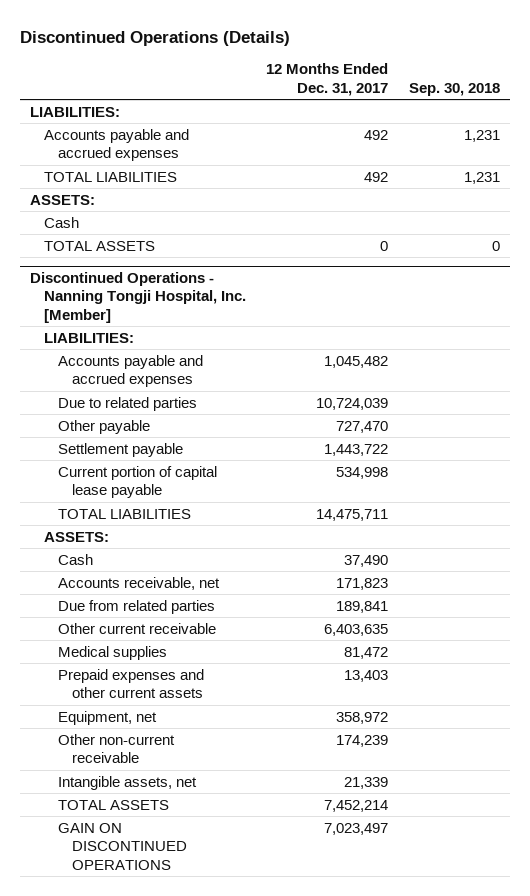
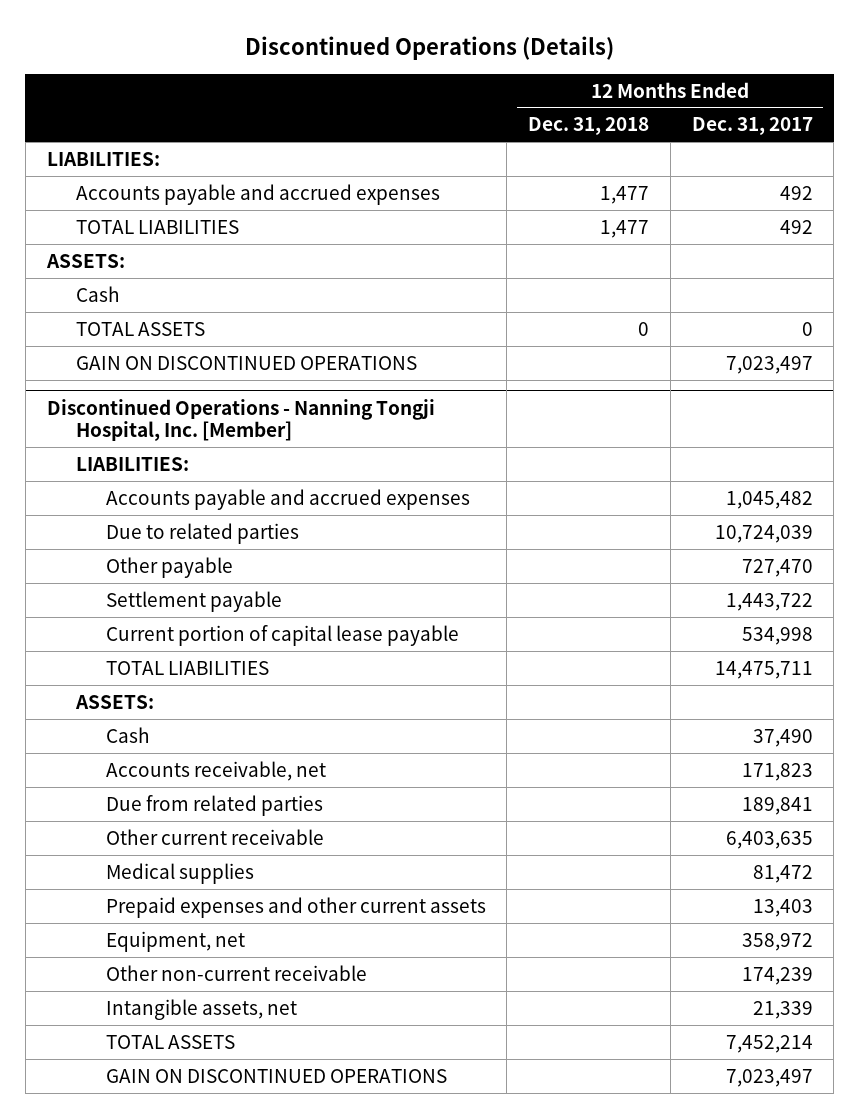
[408,82,500,96] Sep. 30, 2018 -> none
none -> [528,117,650,136] Dec. 31, 2018
none -> [76,355,418,370] GAIN ON DISCONTINUED OPERATIONS

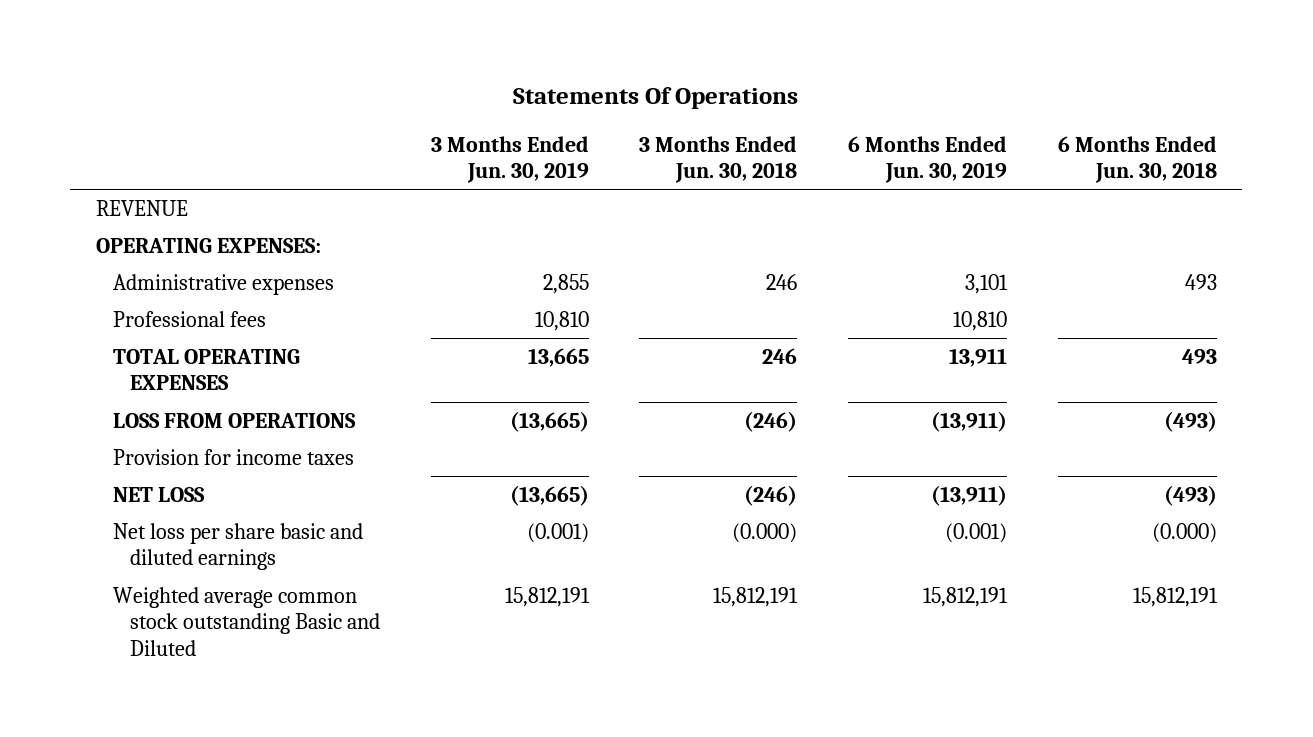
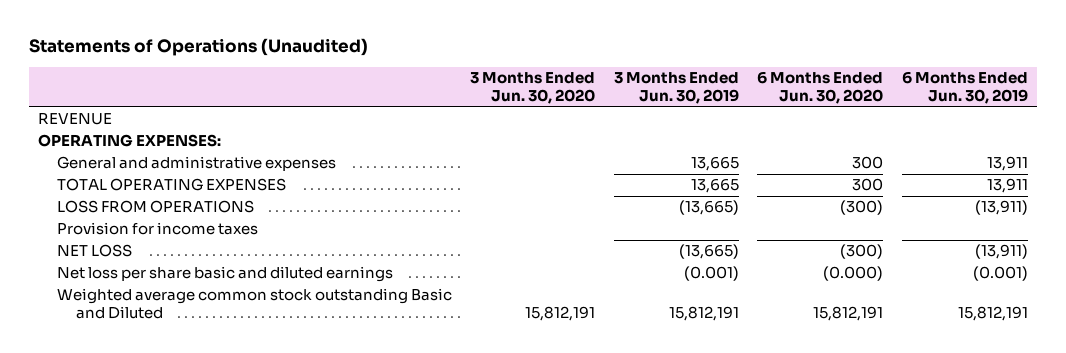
[513,86,799,109] Statements Of Operations -> [28,38,368,57] Statements of Operations (Unaudited)
[639,135,798,183] 3 Months Ended Jun. 30, 2018 -> none
[1058,135,1218,183] 6 Months Ended Jun. 30, 2018 -> none
none -> [470,72,596,105] 3 Months Ended Jun. 30, 2020
none -> [757,71,884,105] 6 Months Ended Jun. 30, 2020
[112,311,266,328] Professional fees -> none
[112,274,334,296] Administrative expenses -> [56,156,336,172] General and administrative expenses
[542,274,589,295] 2,855 -> [690,156,739,172] 13,665
[965,274,1009,295] 3,101 -> [986,156,1028,172] 13,911

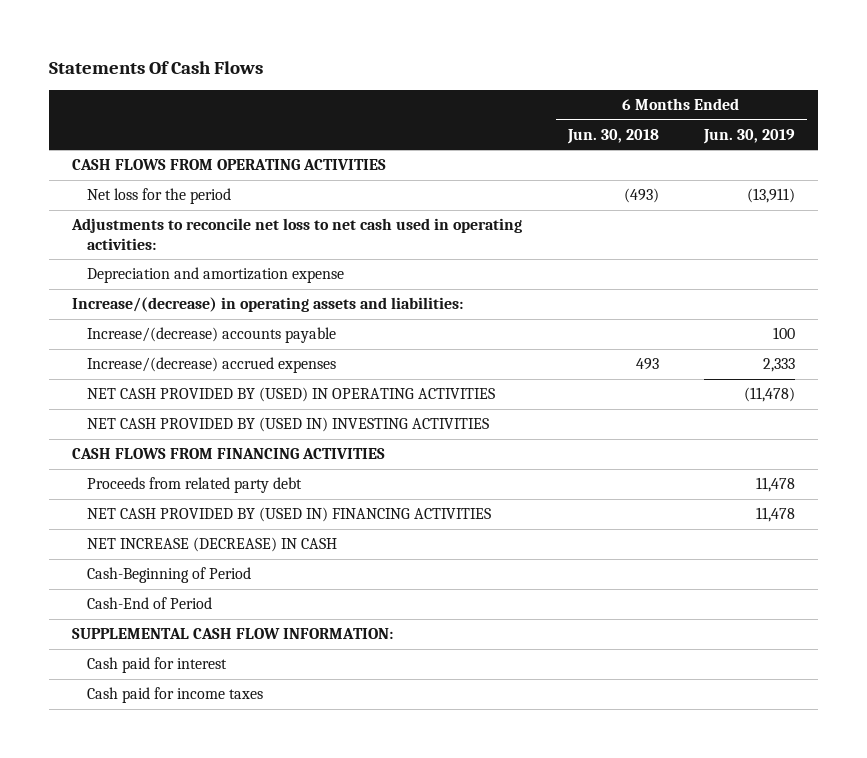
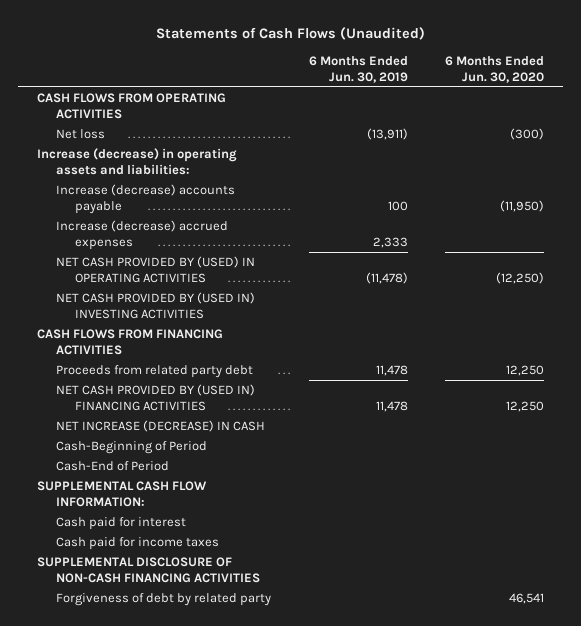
[49,61,264,75] Statements Of Cash Flows -> [155,27,425,41] Statements of Cash Flows (Unaudited)
[566,128,659,144] Jun. 30, 2018 -> none
none -> [445,56,545,83] 6 Months Ended Jun. 30, 2020
[71,218,523,250] Adjustments to reconcile net loss to net cash used in operating activities: -> none
[87,267,345,284] Depreciation and amortization expense -> none
[87,188,232,205] Net loss for the period -> [55,129,105,140] Net loss
[72,297,464,313] Increase/(decrease) in operating assets and liabilities: -> [37,148,238,175] Increase (decrease) in operating assets and liabilities:
[87,327,337,344] Increase/(decrease) accounts payable -> [55,184,235,214] Increase (decrease) accounts payable
[87,357,337,374] Increase/(decrease) accrued expenses -> [55,220,228,250] Increase (decrease) accrued expenses
none -> [37,557,260,583] SUPPLEMENTAL DISCLOSURE OF NON-CASH FINANCING ACTIVITIES
none -> [55,593,271,607] Forgiveness of debt by related party

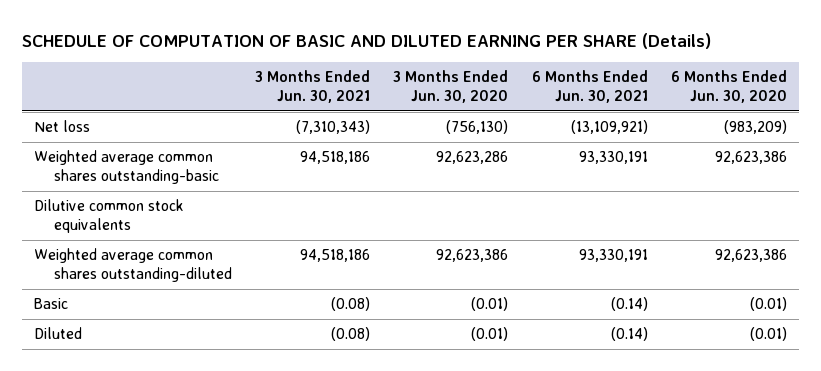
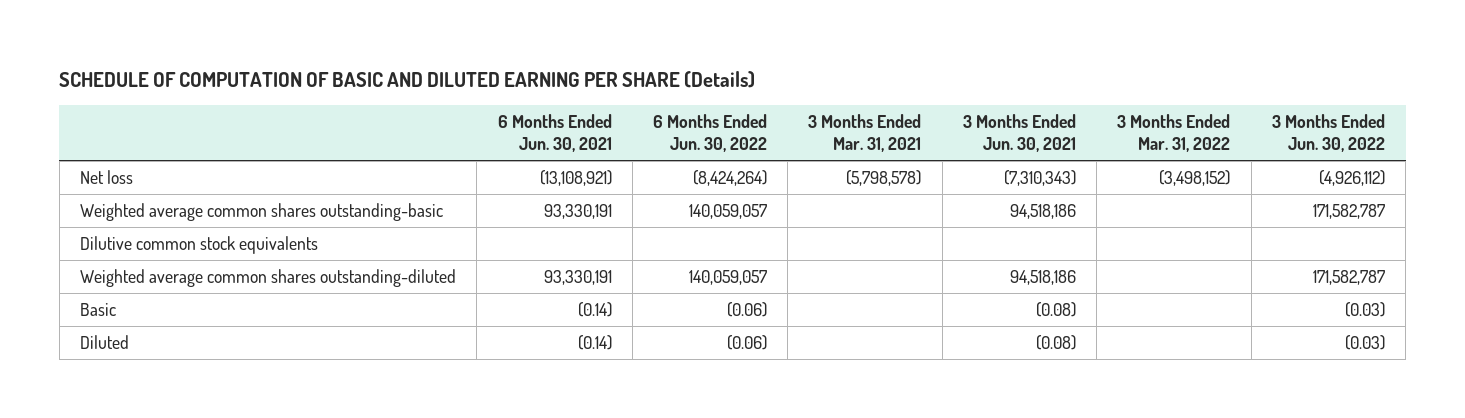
[393,70,509,104] 3 Months Ended Jun. 30, 2020 -> none
[670,70,787,104] 6 Months Ended Jun. 30, 2020 -> none
none -> [653,113,768,153] 6 Months Ended Jun. 30, 2022
none -> [808,113,922,153] 3 Months Ended Mar. 31, 2021
none -> [1117,113,1231,153] 3 Months Ended Mar. 31, 2022
none -> [1271,113,1385,153] 3 Months Ended Jun. 30, 2022
[570,120,648,135] (13,109,921) -> [539,170,612,187] (13,108,921)

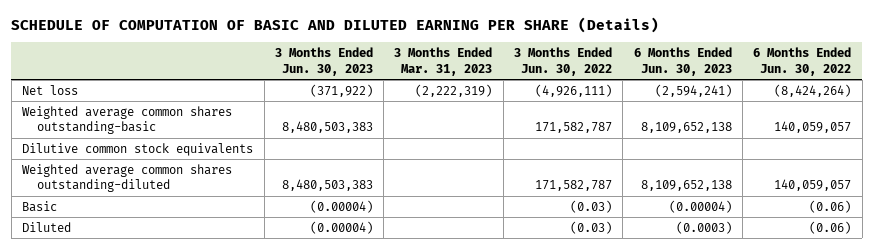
[497,113,612,153] 6 Months Ended Jun. 30, 2021 -> none
[808,113,922,153] 3 Months Ended Mar. 31, 2021 -> none
[962,113,1076,153] 3 Months Ended Jun. 30, 2021 -> none
[1117,113,1231,153] 3 Months Ended Mar. 31, 2022 -> none
none -> [274,47,373,76] 3 Months Ended Jun. 30, 2023
none -> [394,47,493,76] 3 Months Ended Mar. 31, 2023
none -> [633,47,732,76] 6 Months Ended Jun. 30, 2023
[1318,170,1385,187] (4,926,112) -> [535,83,613,97] (4,926,111)

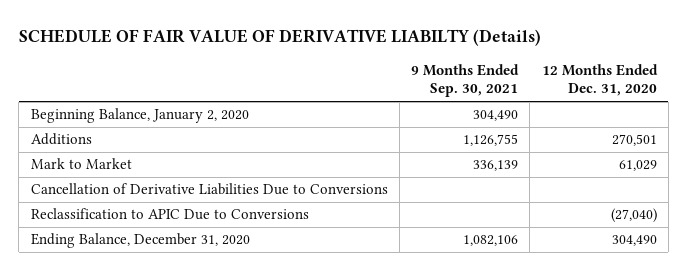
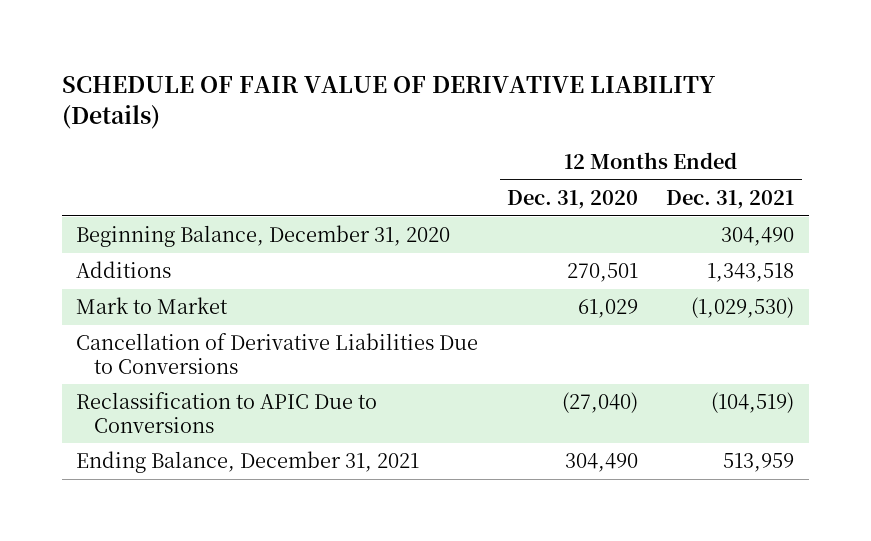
[18,29,541,47] SCHEDULE OF FAIR VALUE OF DERIVATIVE LIABILTY (Details) -> [62,75,716,129] SCHEDULE OF FAIR VALUE OF DERIVATIVE LIABILITY (Details)
[411,63,520,98] 9 Months Ended Sep. 30, 2021 -> none
none -> [666,189,795,209] Dec. 31, 2021
[30,108,249,124] Beginning Balance, January 2, 2020 -> [76,225,451,248] Beginning Balance, December 31, 2020
[30,233,250,249] Ending Balance, December 31, 2020 -> [76,451,420,474] Ending Balance, December 31, 2021

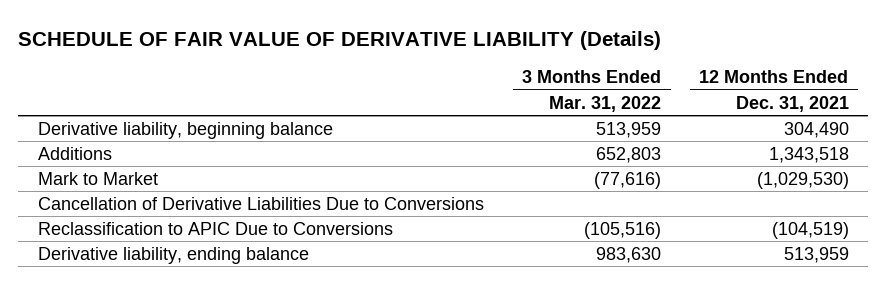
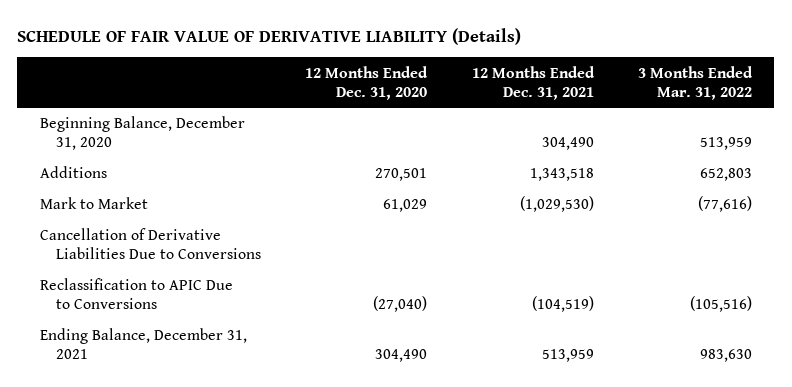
none -> [305,65,429,100] 12 Months Ended Dec. 31, 2020
[37,121,333,139] Derivative liability, beginning balance -> [39,116,245,151] Beginning Balance, December 31, 2020
[37,246,309,264] Derivative liability, ending balance -> [39,328,247,360] Ending Balance, December 31, 2021

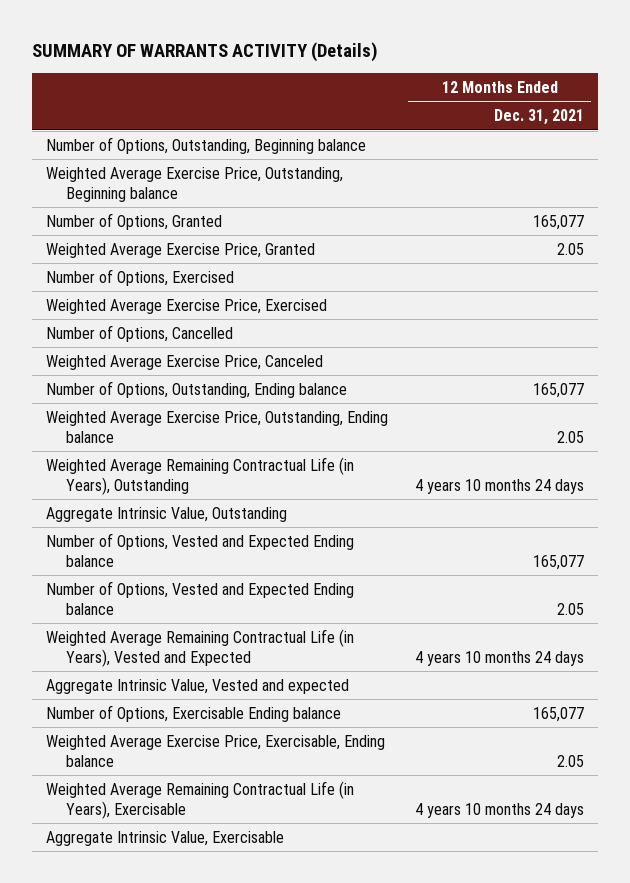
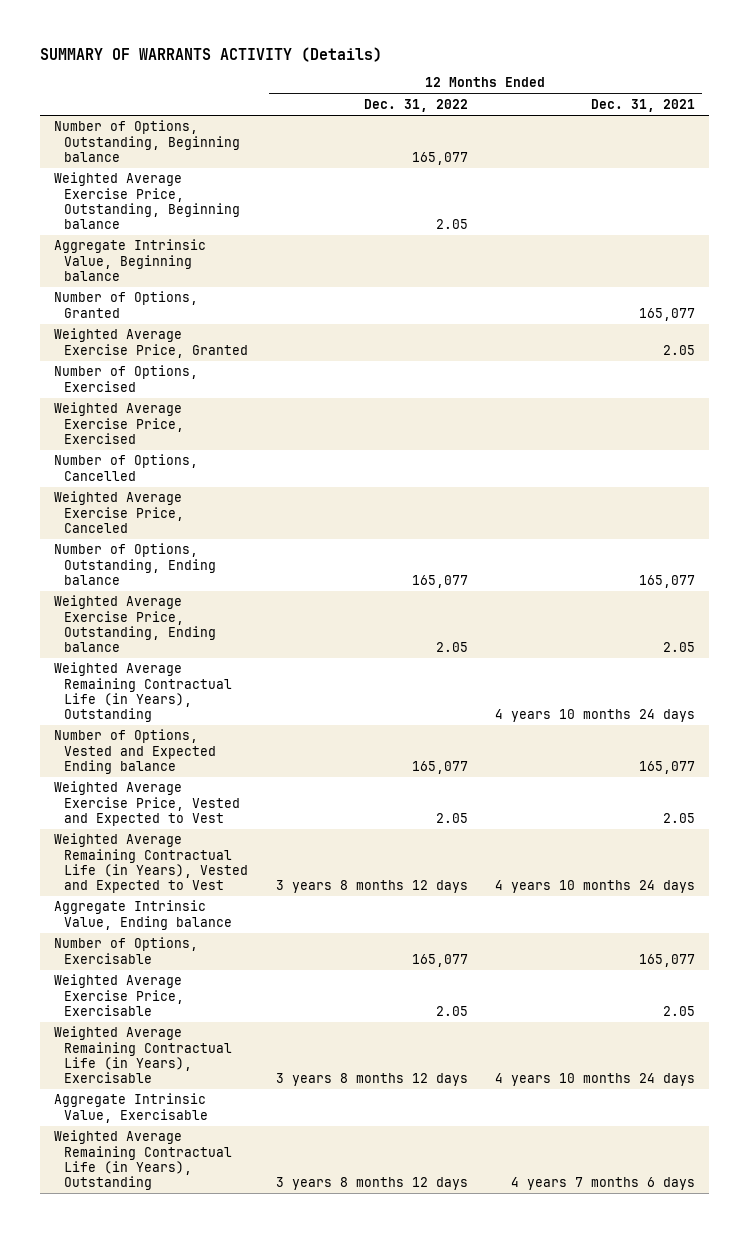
none -> [363,98,468,112] Dec. 31, 2022
none -> [54,239,207,281] Aggregate Intrinsic Value, Beginning balance
[45,506,287,522] Aggregate Intrinsic Value, Outstanding -> none
[45,678,349,694] Aggregate Intrinsic Value, Vested and expected -> none
[45,580,354,615] Number of Options, Vested and Expected Ending balance -> [54,781,240,826] Weighted Average Exercise Price, Vested and Expected to Vest
[45,628,354,667] Weighted Average Remaining Contractual Life (in Years), Vested and Expected -> [54,833,248,894] Weighted Average Remaining Contractual Life (in Years), Vested and Expected to Vest
none -> [54,900,232,930] Aggregate Intrinsic Value, Ending balance
[45,704,341,722] Number of Options, Exercisable Ending balance -> [54,937,199,964] Number of Options, Exercisable
[45,734,385,767] Weighted Average Exercise Price, Exercisable, Ending balance -> [54,974,184,1016] Weighted Average Exercise Price, Exercisable
none -> [54,1130,232,1191] Weighted Average Remaining Contractual Life (in Years), Outstanding

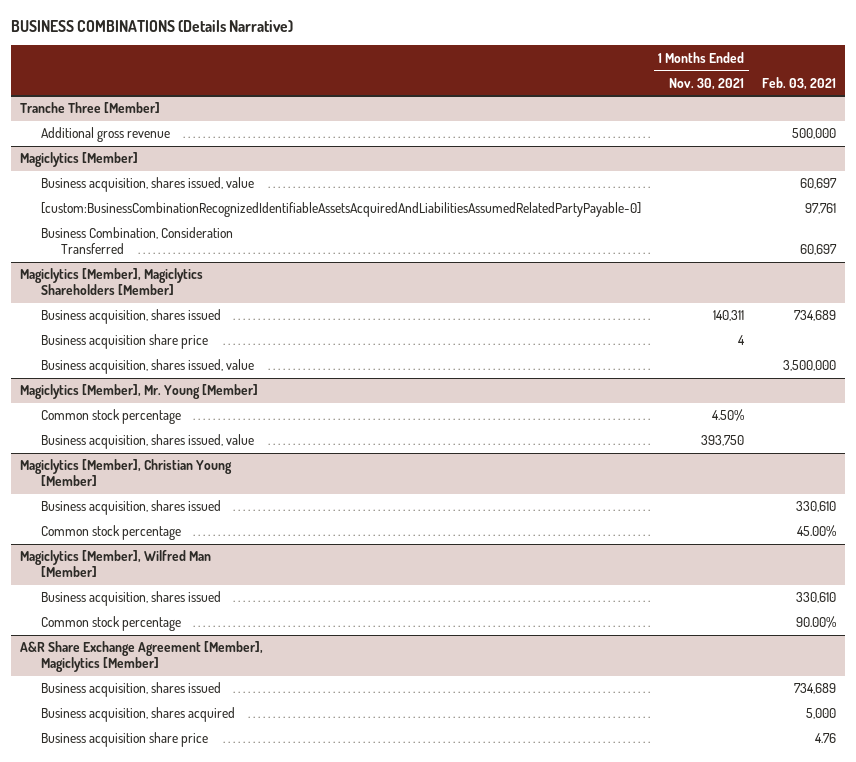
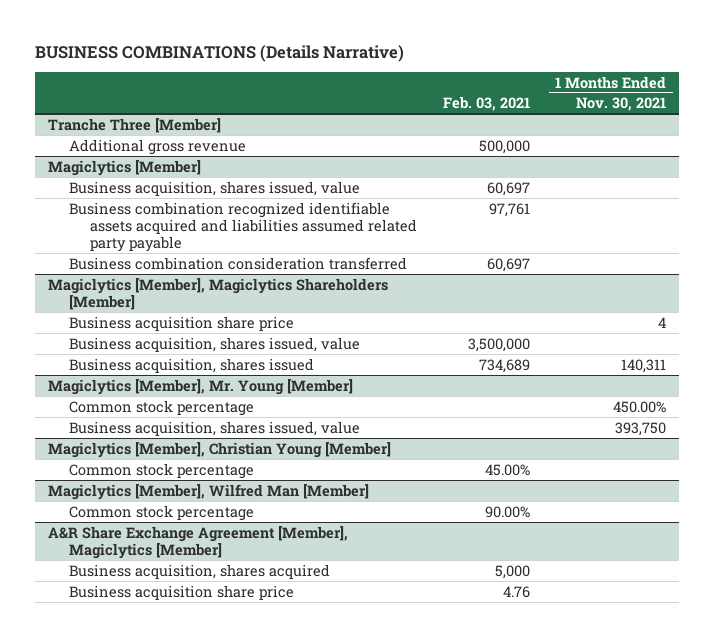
[40,202,641,218] [custom:BusinessCombinationRecognizedIdentifiableAssetsAcquiredAndLiabilitiesAssumedRelatedPartyPayable-0] -> [68,201,417,252] Business combination recognized identifiable assets acquired and liabilities assumed related party payable
[40,227,233,255] Business Combination, Consideration Transferred -> [68,256,407,270] Business combination consideration transferred
[40,309,221,325] Business acquisition, shares issued -> [68,357,314,373] Business acquisition, shares issued
[712,409,745,422] 4.50% -> [613,400,667,413] 450.00%
[40,500,221,516] Business acquisition, shares issued -> none
[40,591,221,607] Business acquisition, shares issued -> none
[40,682,221,698] Business acquisition, shares issued -> none

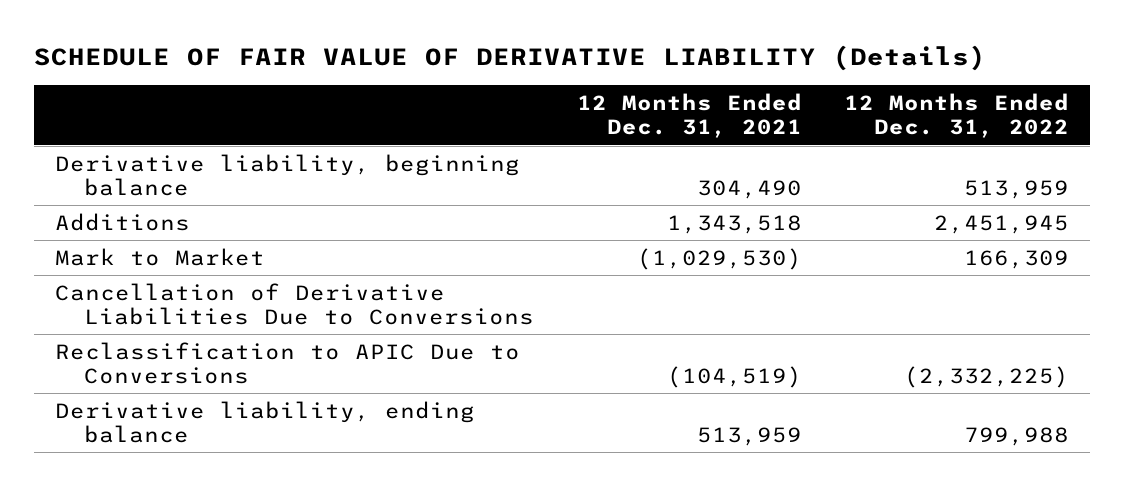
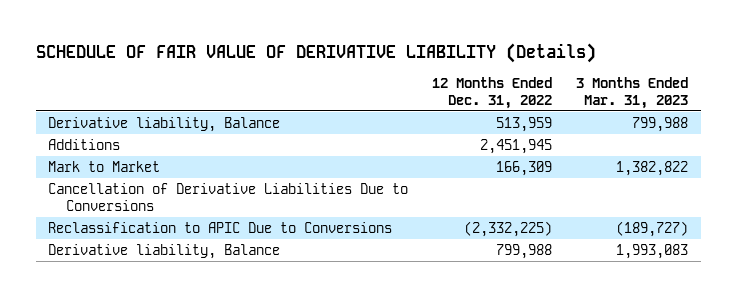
[576,93,802,139] 12 Months Ended Dec. 31, 2021 -> none
none -> [576,76,689,109] 3 Months Ended Mar. 31, 2023
[54,153,520,196] Derivative liability, beginning balance -> [47,116,280,132] Derivative liability, Balance
[54,400,475,443] Derivative liability, ending balance -> [47,243,280,259] Derivative liability, Balance

